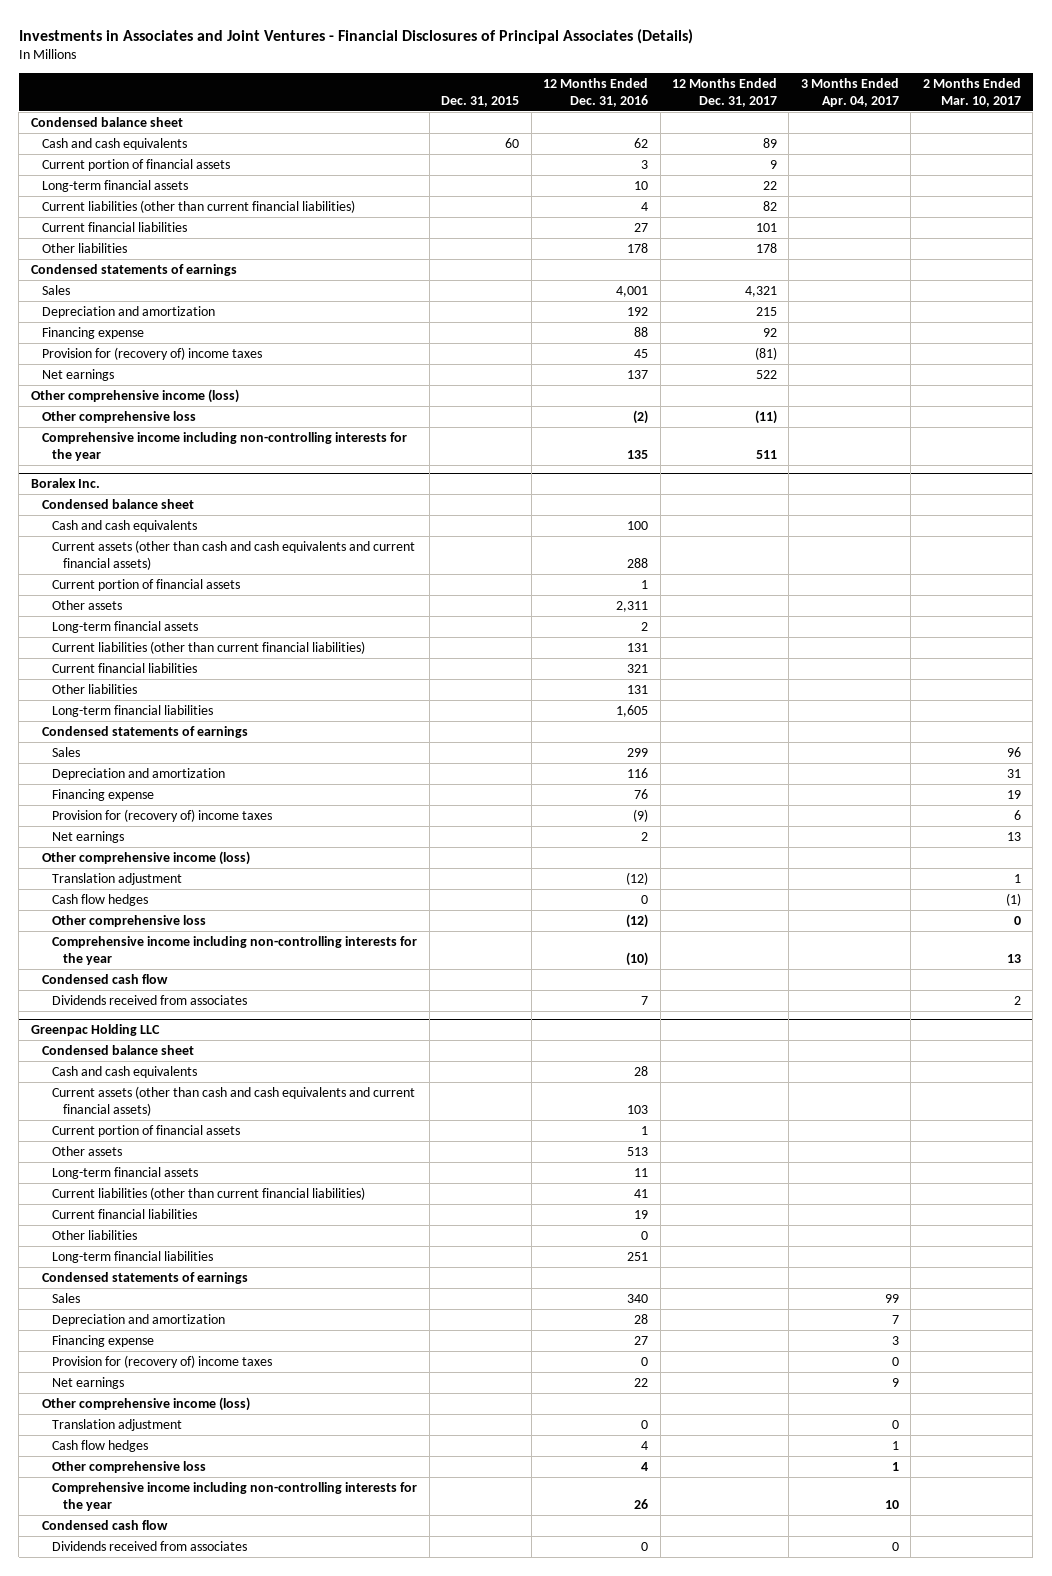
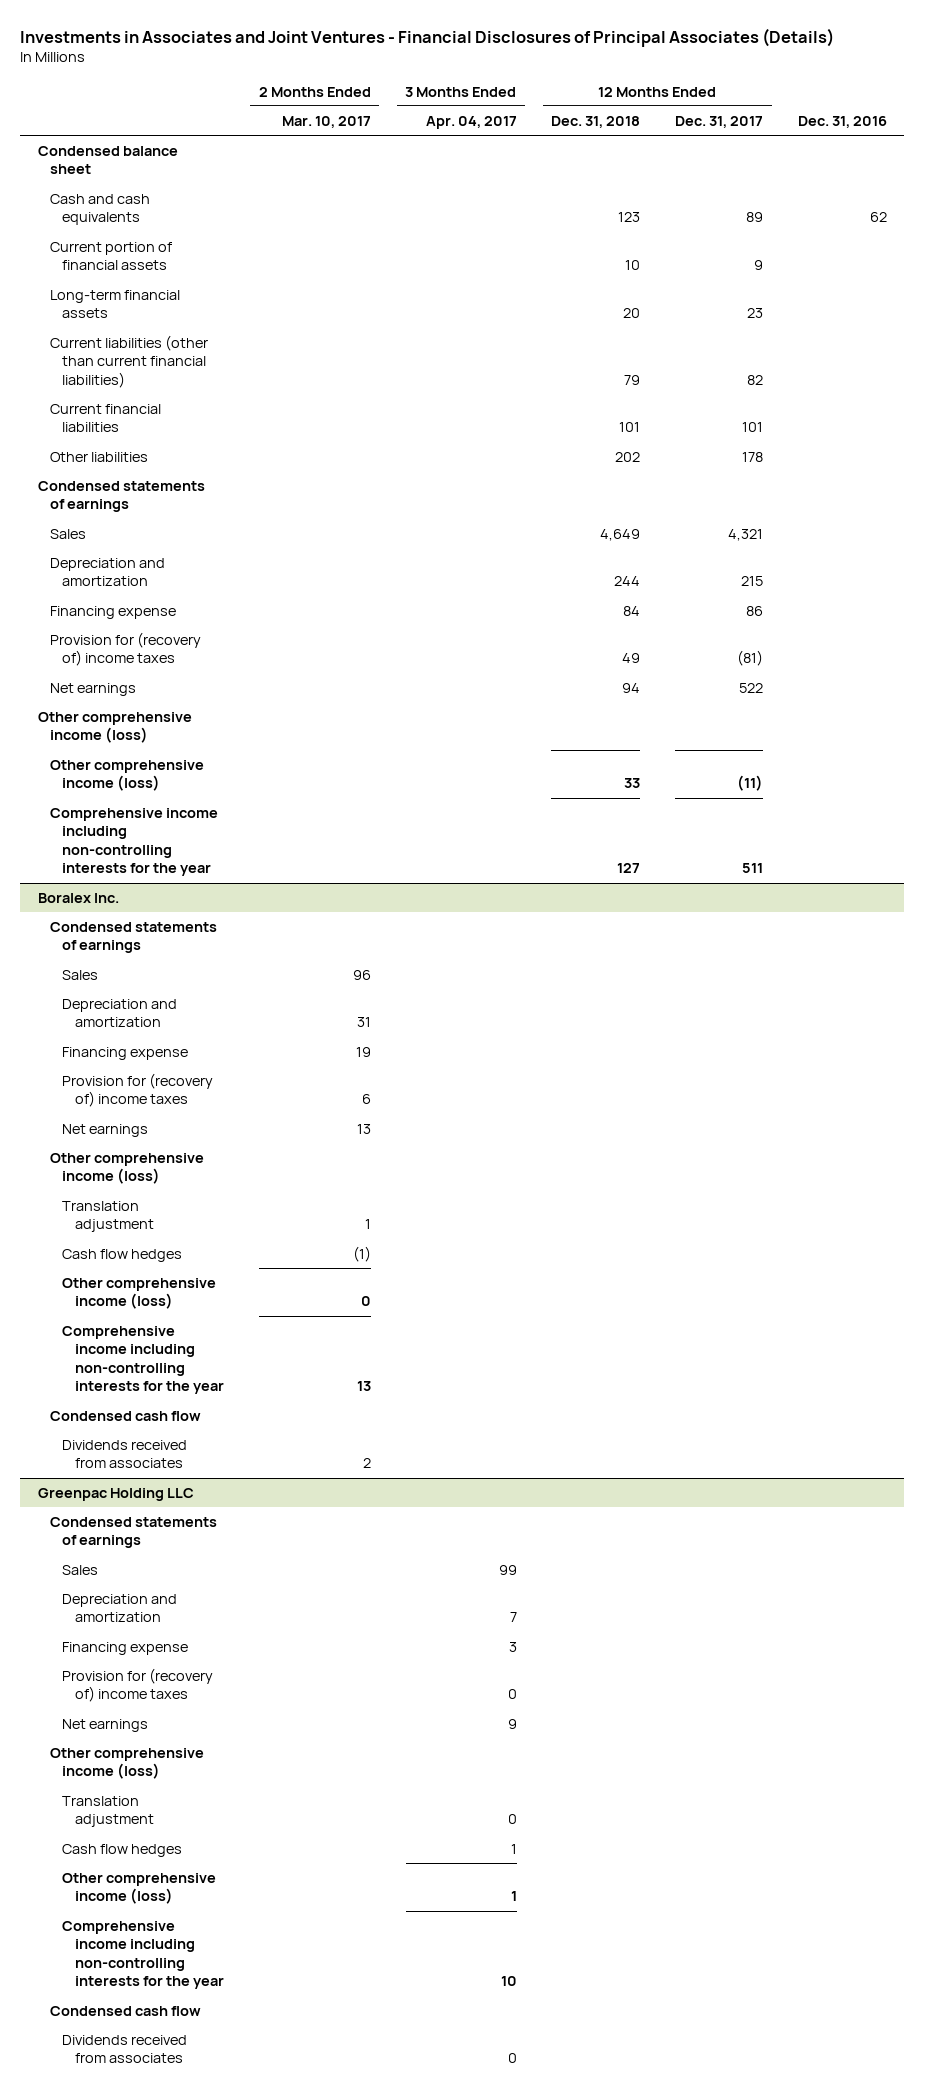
[441,95,520,107] Dec. 31, 2015 -> none
[543,78,649,107] 12 Months Ended Dec. 31, 2016 -> none
none -> [551,115,641,128] Dec. 31, 2018
none -> [797,115,887,128] Dec. 31, 2016
[762,181,777,191] 22 -> [747,308,764,319] 23
[762,328,777,338] 92 -> [746,605,764,616] 86
[41,411,196,424] Other comprehensive loss -> [49,759,204,792] Other comprehensive income (loss)
[41,499,194,510] Condensed balance sheet -> none
[52,520,198,533] Cash and cash equivalents -> none
[52,540,416,570] Current assets (other than cash and cash equivalents and current financial assets) -> none
[52,579,241,592] Current portion of financial assets -> none
[52,600,123,611] Other assets -> none
[52,621,199,634] Long-term financial assets -> none
[52,641,366,655] Current liabilities (other than current financial liabilities) -> none
[52,663,198,674] Current financial liabilities -> none
[52,684,138,695] Other liabilities -> none
[52,705,214,718] Long-term financial liabilities -> none
[52,915,207,928] Other comprehensive loss -> [62,1277,217,1310] Other comprehensive income (loss)
[41,1045,194,1056] Condensed balance sheet -> none
[52,1066,198,1079] Cash and cash equivalents -> none
[52,1086,416,1116] Current assets (other than cash and cash equivalents and current financial assets) -> none
[52,1125,241,1138] Current portion of financial assets -> none
[52,1146,123,1157] Other assets -> none
[52,1167,199,1180] Long-term financial assets -> none
[52,1187,366,1201] Current liabilities (other than current financial liabilities) -> none
[52,1209,198,1220] Current financial liabilities -> none
[52,1230,138,1241] Other liabilities -> none
[52,1251,214,1264] Long-term financial liabilities -> none
[52,1461,207,1474] Other comprehensive loss -> [62,1872,217,1905] Other comprehensive income (loss)

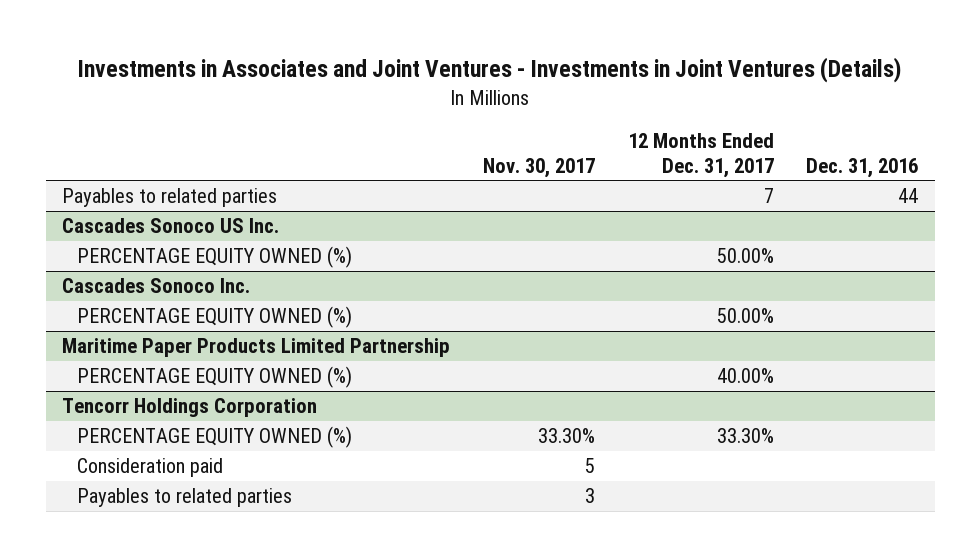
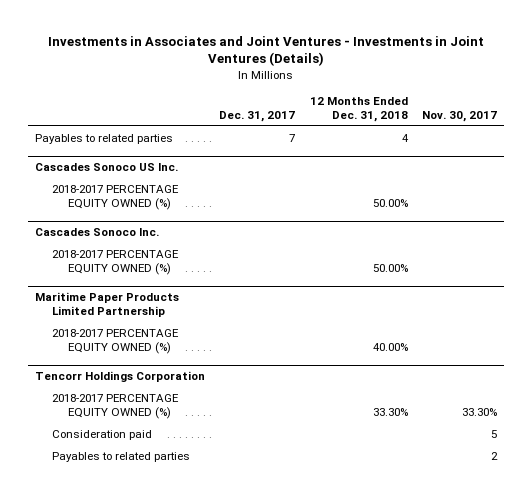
[627,133,774,178] 12 Months Ended Dec. 31, 2017 -> none
[806,157,919,178] Dec. 31, 2016 -> none
none -> [219,111,296,123] Dec. 31, 2017
none -> [309,96,408,123] 12 Months Ended Dec. 31, 2018
[77,246,353,269] PERCENTAGE EQUITY OWNED (%) -> [51,184,179,210] 2018-2017 PERCENTAGE EQUITY OWNED (%)
[77,306,353,329] PERCENTAGE EQUITY OWNED (%) -> [51,249,179,275] 2018-2017 PERCENTAGE EQUITY OWNED (%)
[77,366,353,389] PERCENTAGE EQUITY OWNED (%) -> [51,328,179,354] 2018-2017 PERCENTAGE EQUITY OWNED (%)
[77,426,353,449] PERCENTAGE EQUITY OWNED (%) -> [51,393,179,419] 2018-2017 PERCENTAGE EQUITY OWNED (%)
[584,488,595,504] 3 -> [490,451,498,460] 2

